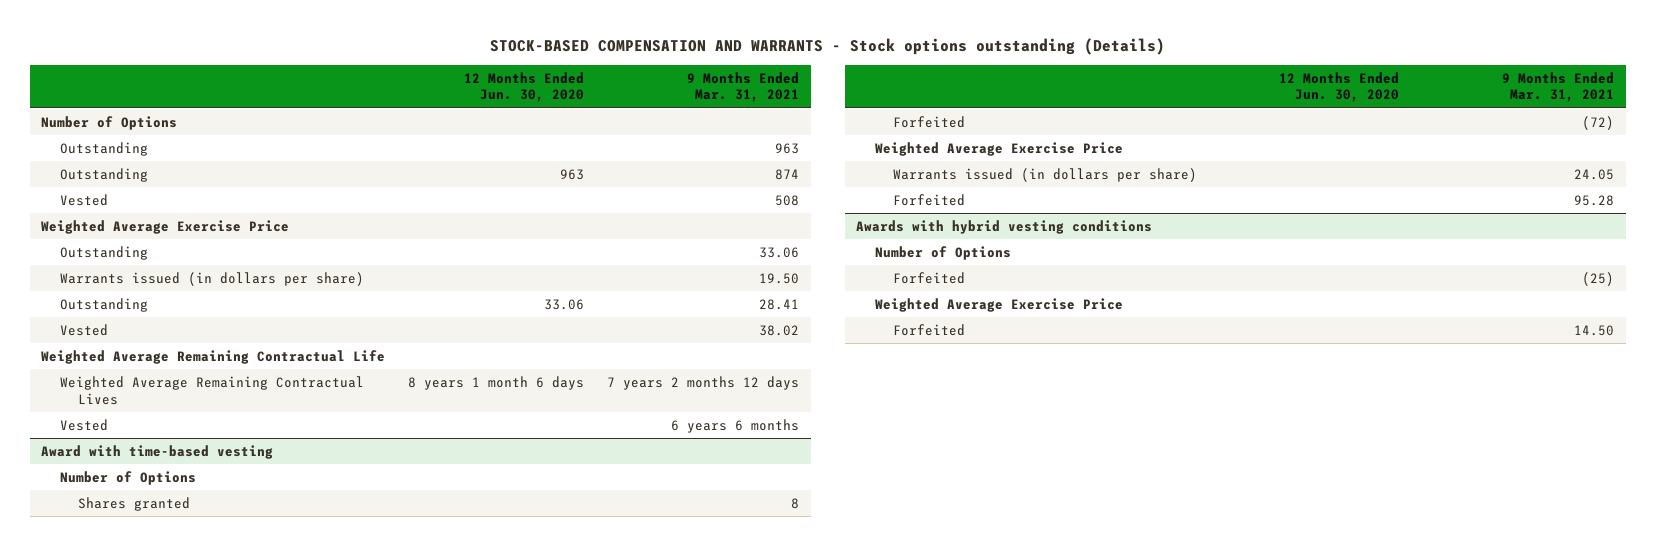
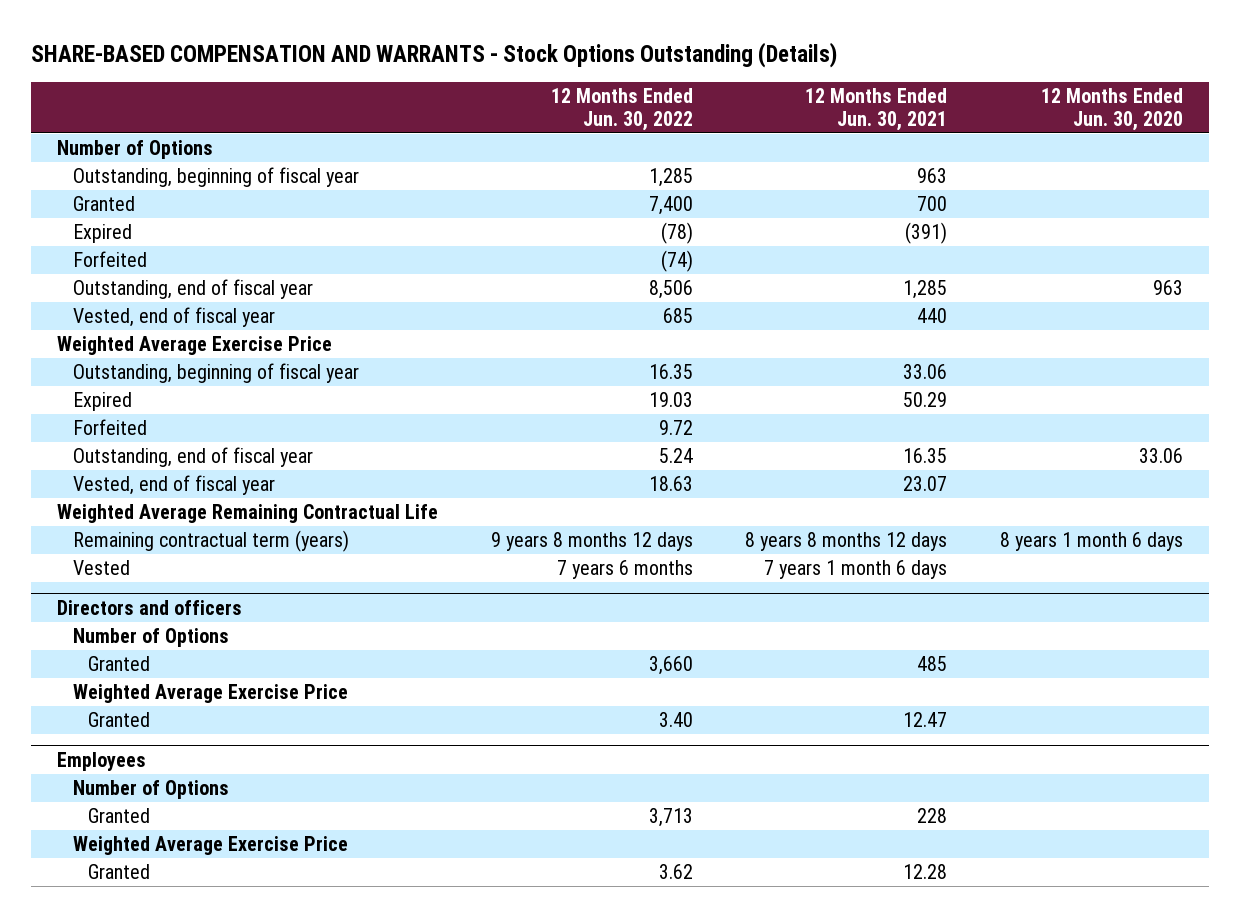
[489,38,1165,56] STOCK-BASED COMPENSATION AND WARRANTS - Stock options outstanding (Details) -> [31,41,838,68] SHARE-BASED COMPENSATION AND WARRANTS - Stock Options Outstanding (Details)
[687,71,800,103] 9 Months Ended Mar. 31, 2021 -> none
none -> [550,87,693,131] 12 Months Ended Jun. 30, 2022
none -> [805,87,948,131] 12 Months Ended Jun. 30, 2021
[59,141,148,156] Outstanding -> [72,167,359,188] Outstanding, beginning of fiscal year
none -> [72,196,135,212] Granted
none -> [72,224,132,244] Expired
none -> [72,251,147,268] Forfeited
[59,167,148,182] Outstanding -> [72,279,313,300] Outstanding, end of fiscal year
[59,193,108,206] Vested -> [72,307,275,328] Vested, end of fiscal year
[59,271,364,286] Warrants issued (in dollars per share) -> none
[59,245,148,260] Outstanding -> [72,363,359,384] Outstanding, beginning of fiscal year
none -> [72,392,132,412] Expired
none -> [72,419,147,436] Forfeited
[59,297,148,312] Outstanding -> [72,447,313,468] Outstanding, end of fiscal year
[59,323,108,336] Vested -> [72,475,275,496] Vested, end of fiscal year
[59,375,364,405] Weighted Average Remaining Contractual Lives -> [72,530,349,553] Remaining contractual term (years)
[41,444,274,459] Award with time-based vesting -> none
[59,470,196,485] Number of Options -> none
[78,496,191,511] Shares granted -> none
[893,115,966,128] Forfeited -> none
[874,141,1123,156] Weighted Average Exercise Price -> none
[893,167,1198,182] Warrants issued (in dollars per share) -> none
[893,193,966,206] Forfeited -> none
[856,219,1153,234] Awards with hybrid vesting conditions -> none
[874,245,1011,260] Number of Options -> none
[893,271,966,284] Forfeited -> none
[874,297,1123,312] Weighted Average Exercise Price -> none
[893,323,966,336] Forfeited -> none
none -> [57,599,243,615] Directors and officers
none -> [72,628,229,648] Number of Options
none -> [87,656,150,672] Granted
none -> [72,684,348,704] Weighted Average Exercise Price
none -> [87,712,150,728] Granted
none -> [57,751,147,771] Employees
none -> [72,780,229,800] Number of Options
none -> [87,808,150,824] Granted
none -> [72,836,348,856] Weighted Average Exercise Price
none -> [87,864,150,880] Granted

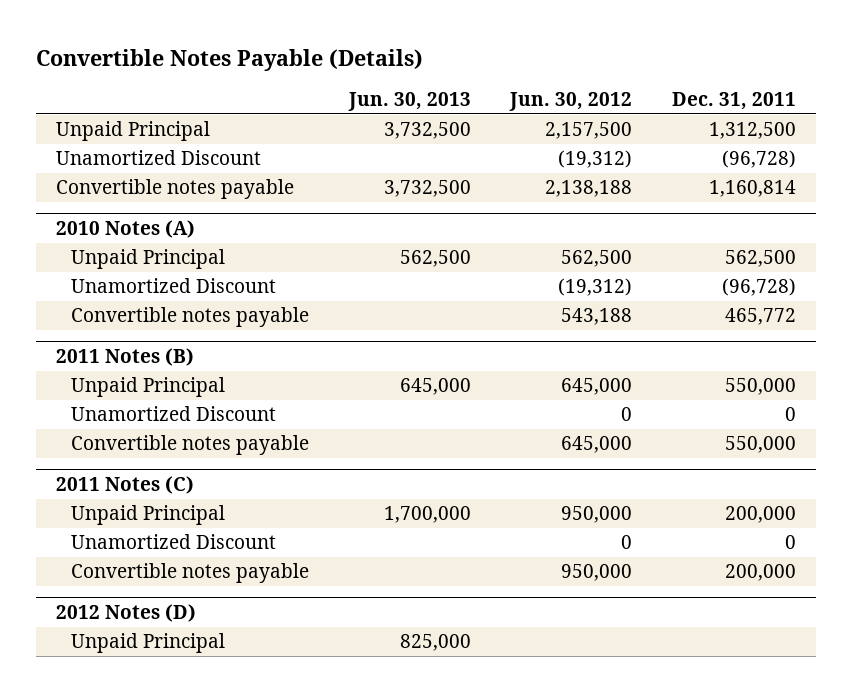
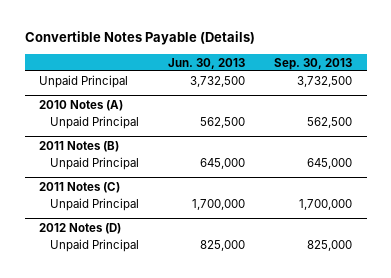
[509,92,633,112] Jun. 30, 2012 -> none
[671,92,796,111] Dec. 31, 2011 -> none
none -> [274,57,353,70] Sep. 30, 2013
[56,150,262,166] Unamortized Discount -> none
[56,179,295,200] Convertible notes payable -> none
[71,278,277,294] Unamortized Discount -> none
[71,307,310,328] Convertible notes payable -> none
[71,406,277,422] Unamortized Discount -> none
[71,435,310,456] Convertible notes payable -> none
[71,534,277,550] Unamortized Discount -> none
[71,563,310,584] Convertible notes payable -> none

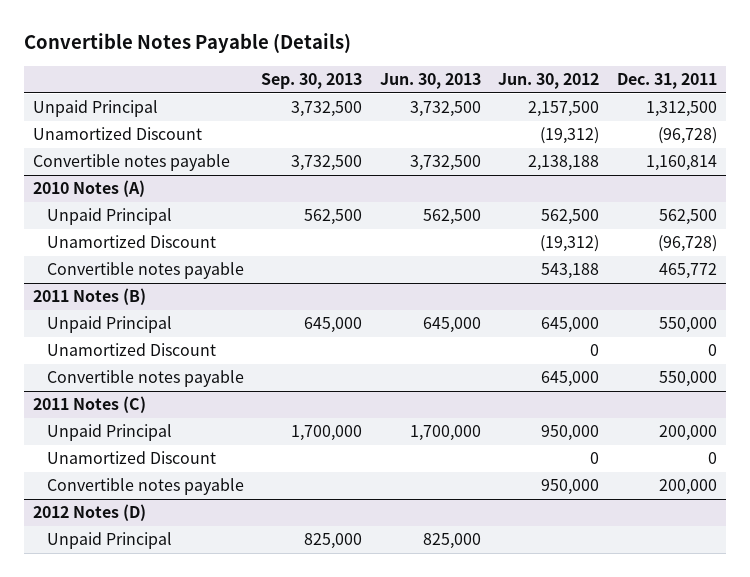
none -> [498,73,600,90] Jun. 30, 2012
none -> [616,73,717,90] Dec. 31, 2011
none -> [33,127,203,141] Unamortized Discount
none -> [33,154,231,172] Convertible notes payable
none -> [46,235,216,249] Unamortized Discount
none -> [46,262,244,280] Convertible notes payable
none -> [46,343,216,357] Unamortized Discount
none -> [46,370,244,388] Convertible notes payable
none -> [46,451,216,465] Unamortized Discount
none -> [46,478,244,496] Convertible notes payable

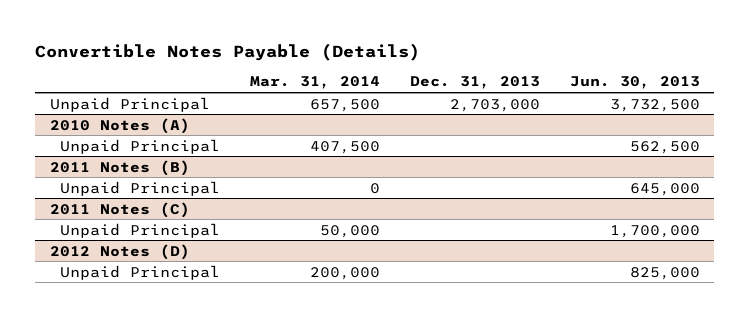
[261,73,363,90] Sep. 30, 2013 -> none
[498,73,600,90] Jun. 30, 2012 -> none
[616,73,717,90] Dec. 31, 2011 -> none
none -> [250,76,381,90] Mar. 31, 2014
none -> [409,76,540,90] Dec. 31, 2013
[33,127,203,141] Unamortized Discount -> none
[33,154,231,172] Convertible notes payable -> none
[46,235,216,249] Unamortized Discount -> none
[46,262,244,280] Convertible notes payable -> none
[46,343,216,357] Unamortized Discount -> none
[46,370,244,388] Convertible notes payable -> none
[46,451,216,465] Unamortized Discount -> none
[46,478,244,496] Convertible notes payable -> none

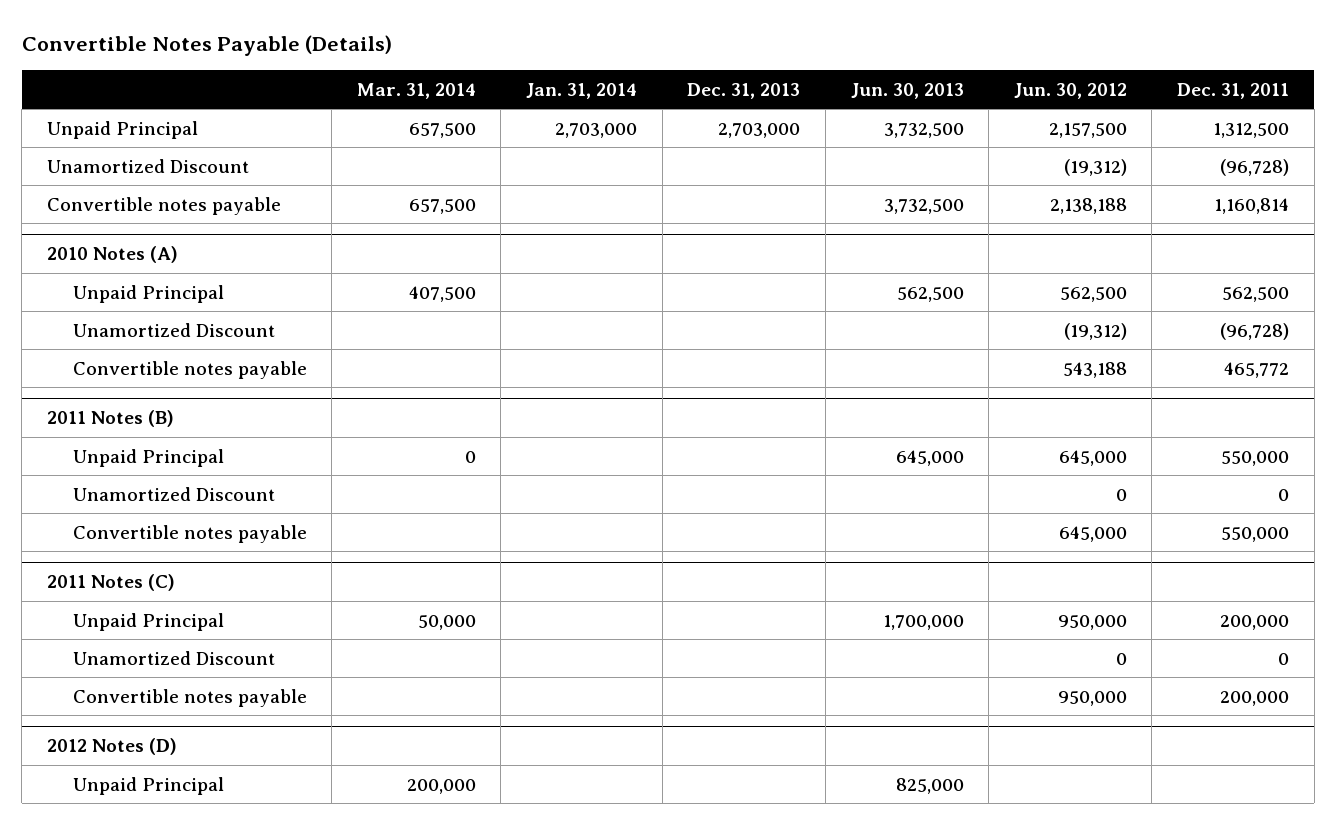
none -> [526,82,638,99] Jan. 31, 2014
none -> [1013,82,1127,99] Jun. 30, 2012
none -> [1177,82,1290,99] Dec. 31, 2011
none -> [46,158,249,173] Unamortized Discount
none -> [46,196,281,215] Convertible notes payable
none -> [72,322,275,337] Unamortized Discount
none -> [72,360,307,379] Convertible notes payable
none -> [72,486,275,501] Unamortized Discount
none -> [72,524,307,543] Convertible notes payable
none -> [72,650,275,665] Unamortized Discount
none -> [72,688,307,707] Convertible notes payable

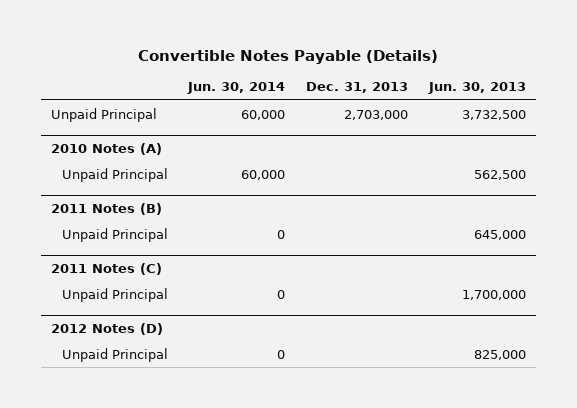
[356,82,476,99] Mar. 31, 2014 -> none
[526,82,638,99] Jan. 31, 2014 -> none
[1013,82,1127,99] Jun. 30, 2012 -> none
[1177,82,1290,99] Dec. 31, 2011 -> none
none -> [187,82,286,95] Jun. 30, 2014
[46,158,249,173] Unamortized Discount -> none
[46,196,281,215] Convertible notes payable -> none
[72,322,275,337] Unamortized Discount -> none
[72,360,307,379] Convertible notes payable -> none
[72,486,275,501] Unamortized Discount -> none
[72,524,307,543] Convertible notes payable -> none
[72,650,275,665] Unamortized Discount -> none
[72,688,307,707] Convertible notes payable -> none

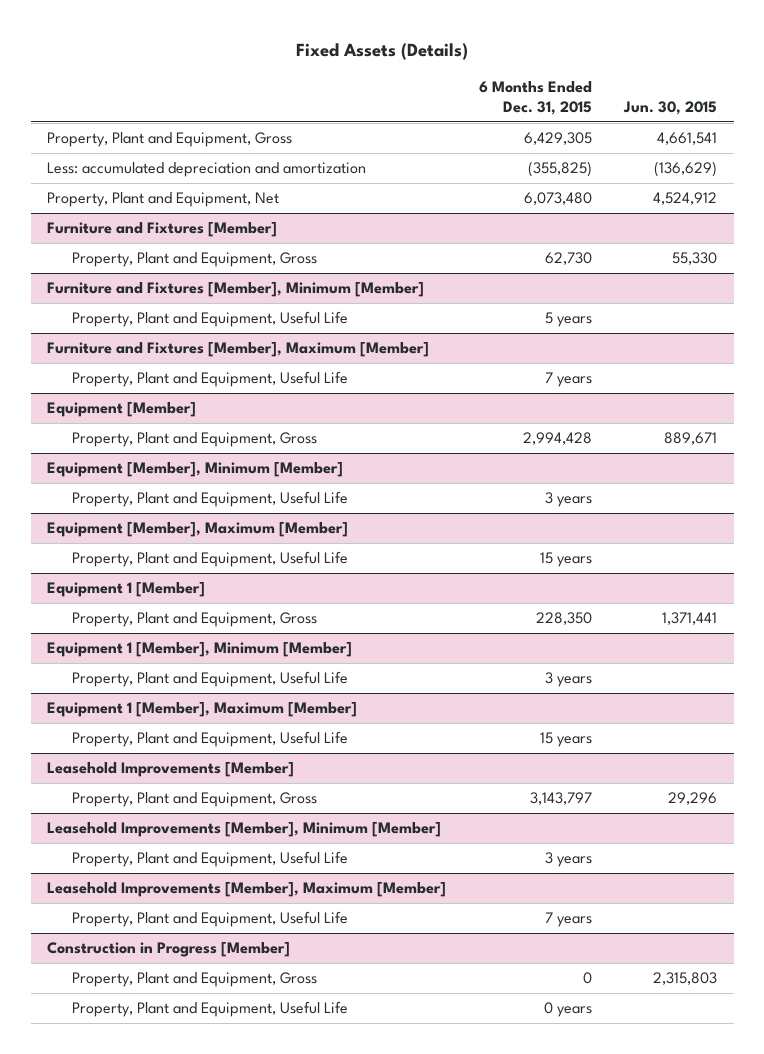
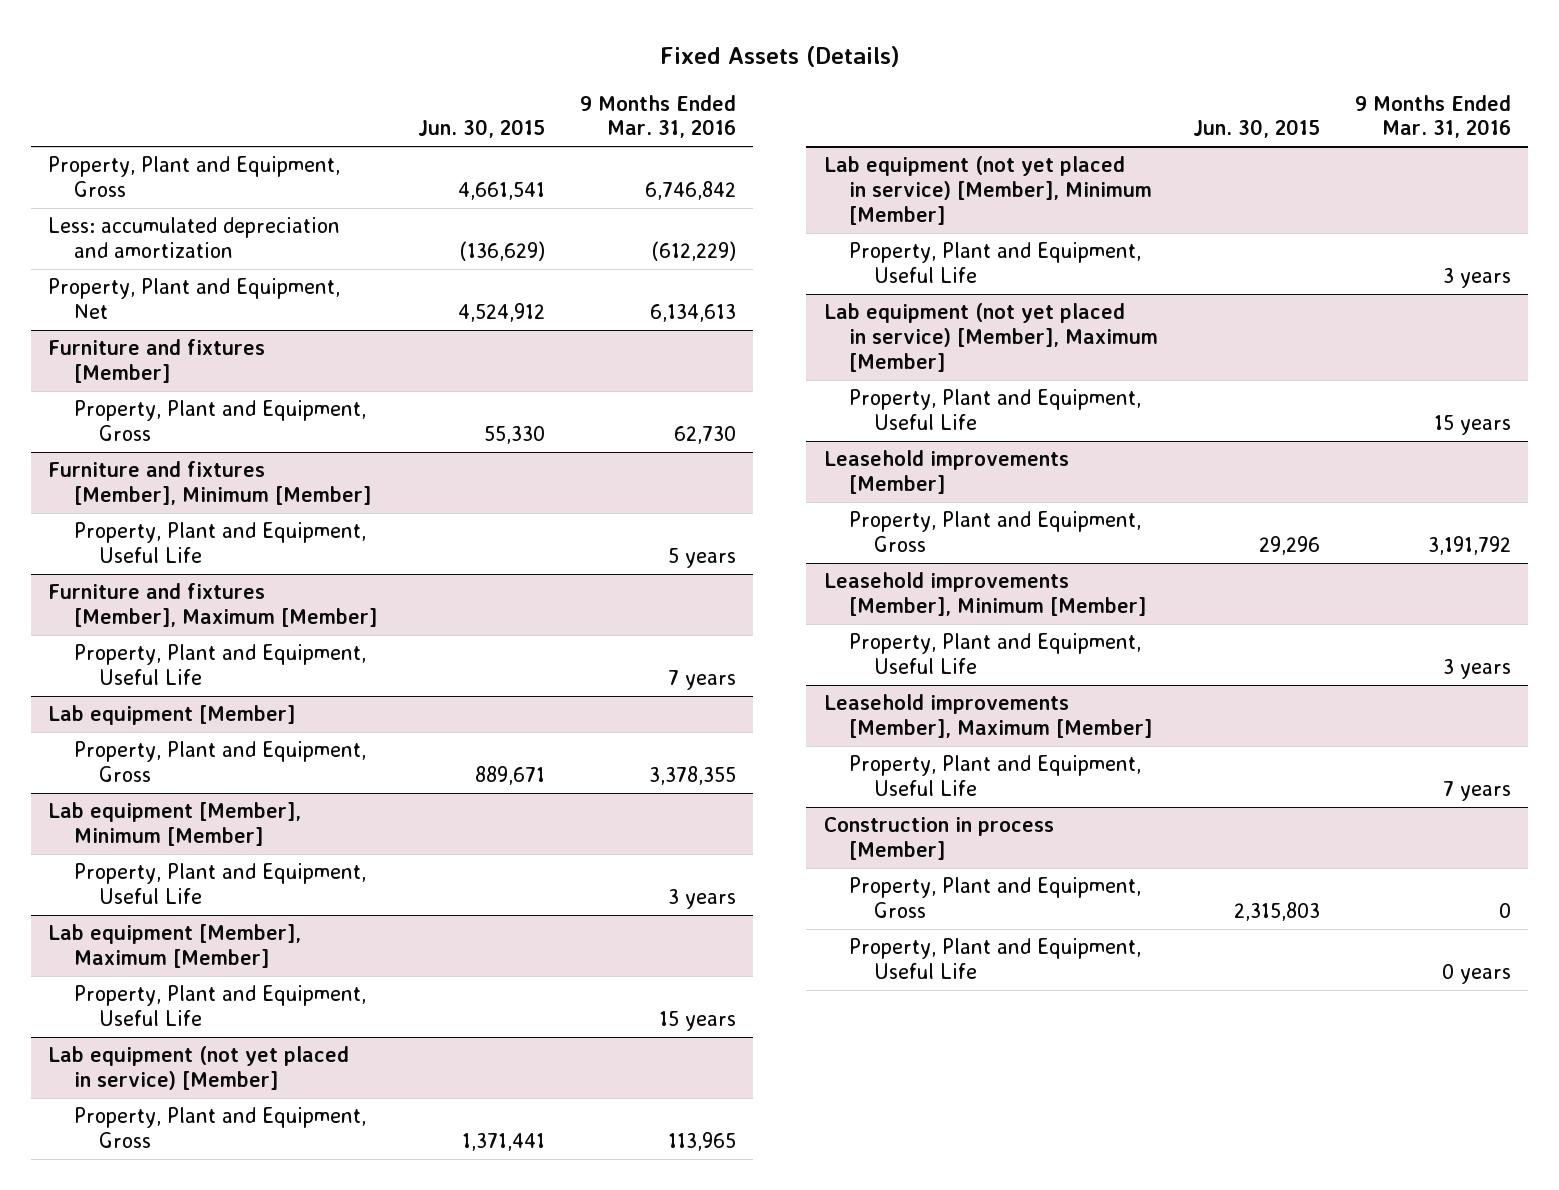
[478,81,592,115] 6 Months Ended Dec. 31, 2015 -> none
none -> [579,94,736,139] 9 Months Ended Mar. 31, 2016
[46,222,277,238] Furniture and Fixtures [Member] -> [48,339,266,384] Furniture and fixtures [Member]
[46,282,424,298] Furniture and Fixtures [Member], Minimum [Member] -> [48,461,371,506] Furniture and fixtures [Member], Minimum [Member]
[46,342,429,358] Furniture and Fixtures [Member], Maximum [Member] -> [48,583,377,628] Furniture and fixtures [Member], Maximum [Member]
[46,402,196,418] Equipment [Member] -> [48,705,296,726] Lab equipment [Member]
[46,462,343,478] Equipment [Member], Minimum [Member] -> [48,802,302,847] Lab equipment [Member], Minimum [Member]
[46,522,348,538] Equipment [Member], Maximum [Member] -> [48,924,302,969] Lab equipment [Member], Maximum [Member]
[46,582,205,598] Equipment 1 [Member] -> [48,1046,350,1091] Lab equipment (not yet placed in service) [Member]
[46,642,352,658] Equipment 1 [Member], Minimum [Member] -> none
[72,671,349,688] Property, Plant and Equipment, Useful Life -> none
[46,702,357,718] Equipment 1 [Member], Maximum [Member] -> none
[72,731,349,748] Property, Plant and Equipment, Useful Life -> none
none -> [823,156,1153,225] Lab equipment (not yet placed in service) [Member], Minimum [Member]
none -> [849,242,1142,284] Property, Plant and Equipment, Useful Life
none -> [823,303,1159,372] Lab equipment (not yet placed in service) [Member], Maximum [Member]
none -> [849,389,1142,431] Property, Plant and Equipment, Useful Life
[46,762,294,778] Leasehold Improvements [Member] -> [823,450,1069,495] Leasehold improvements [Member]
[46,822,441,838] Leasehold Improvements [Member], Minimum [Member] -> [823,572,1147,617] Leasehold improvements [Member], Minimum [Member]
[46,882,446,898] Leasehold Improvements [Member], Maximum [Member] -> [823,694,1153,739] Leasehold improvements [Member], Maximum [Member]
[46,942,290,958] Construction in Progress [Member] -> [823,817,1054,861] Construction in process [Member]

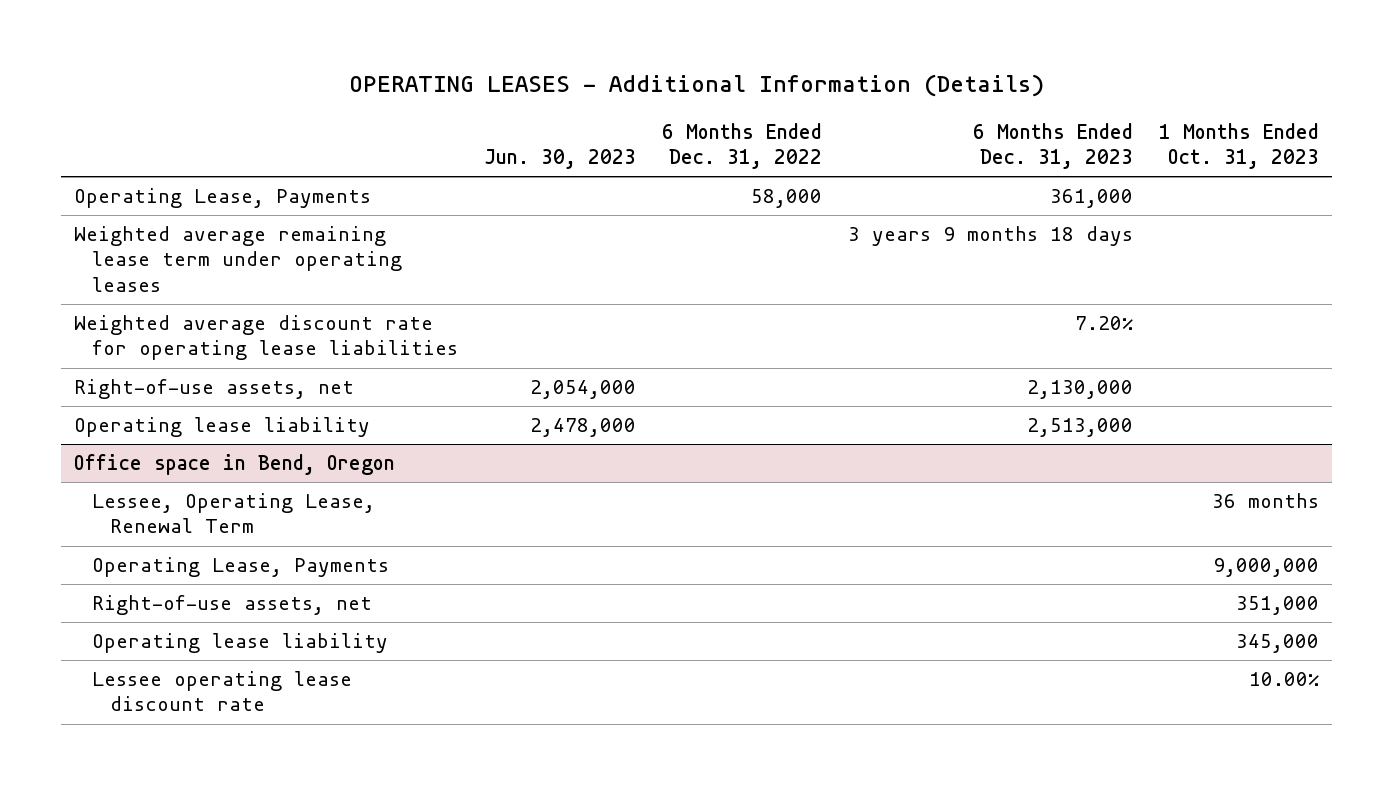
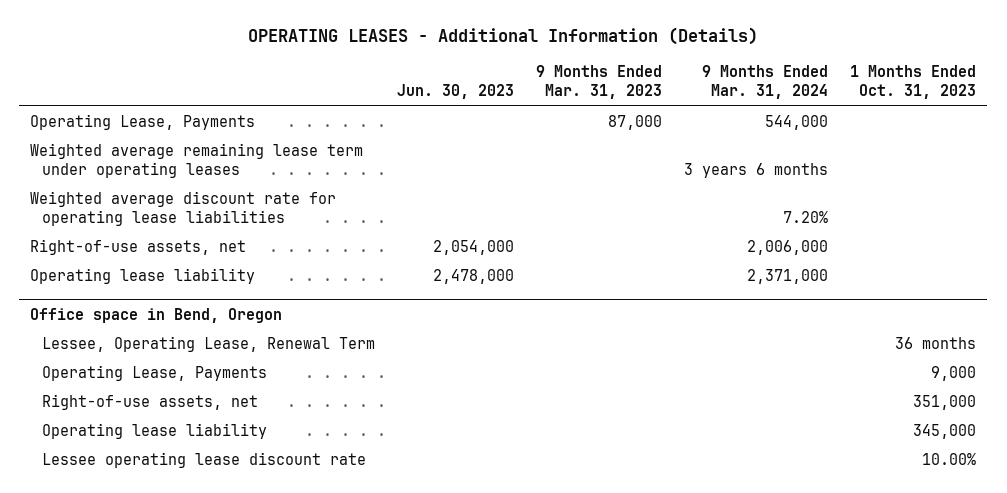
[662,122,823,170] 6 Months Ended Dec. 31, 2022 -> none
[973,122,1134,170] 6 Months Ended Dec. 31, 2023 -> none
none -> [536,65,663,100] 9 Months Ended Mar. 31, 2023
none -> [702,65,829,100] 9 Months Ended Mar. 31, 2024
[1213,558,1320,578] 9,000,000 -> [931,366,977,382] 9,000

